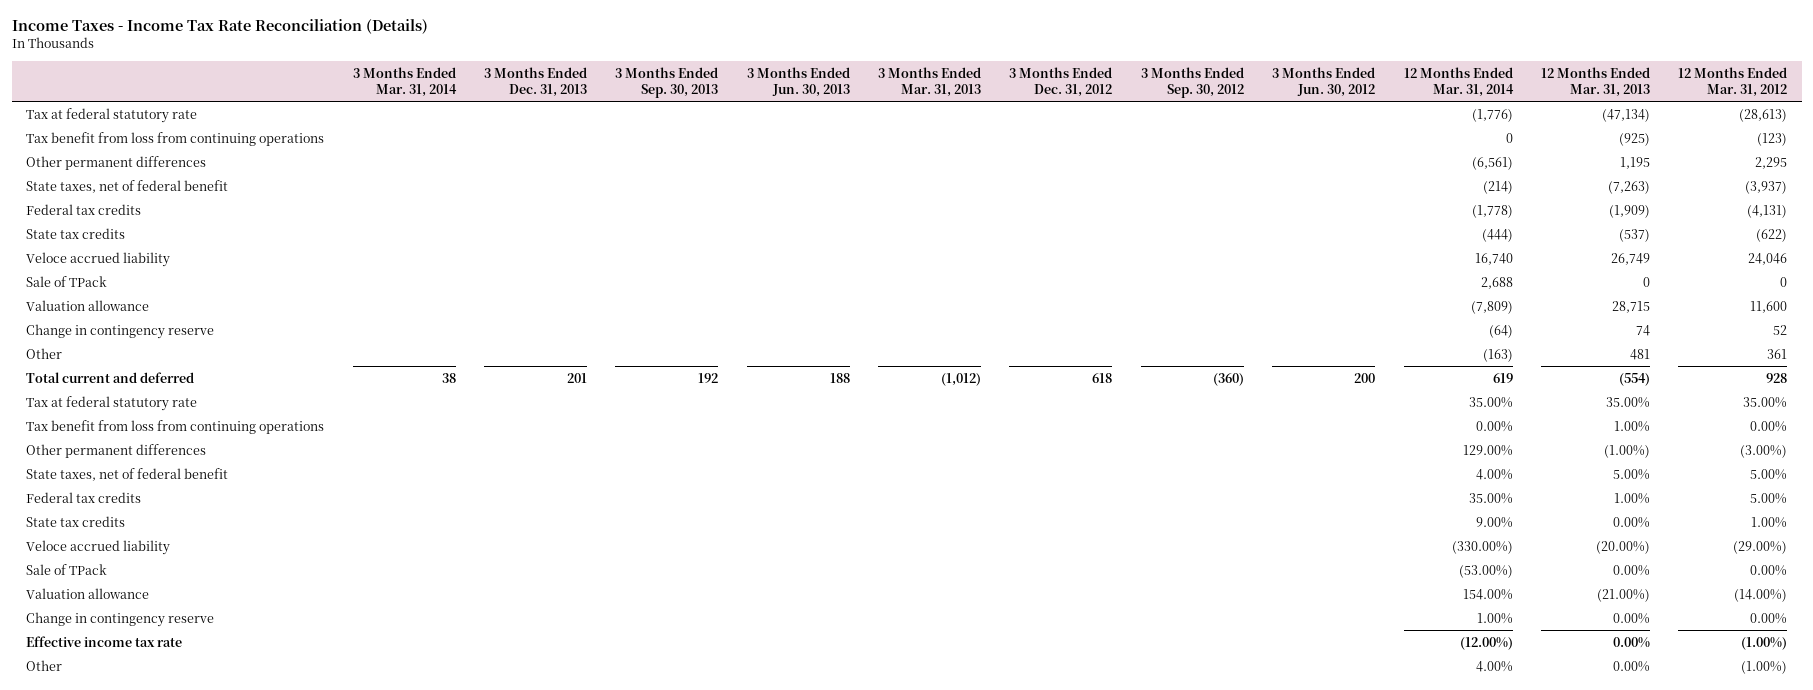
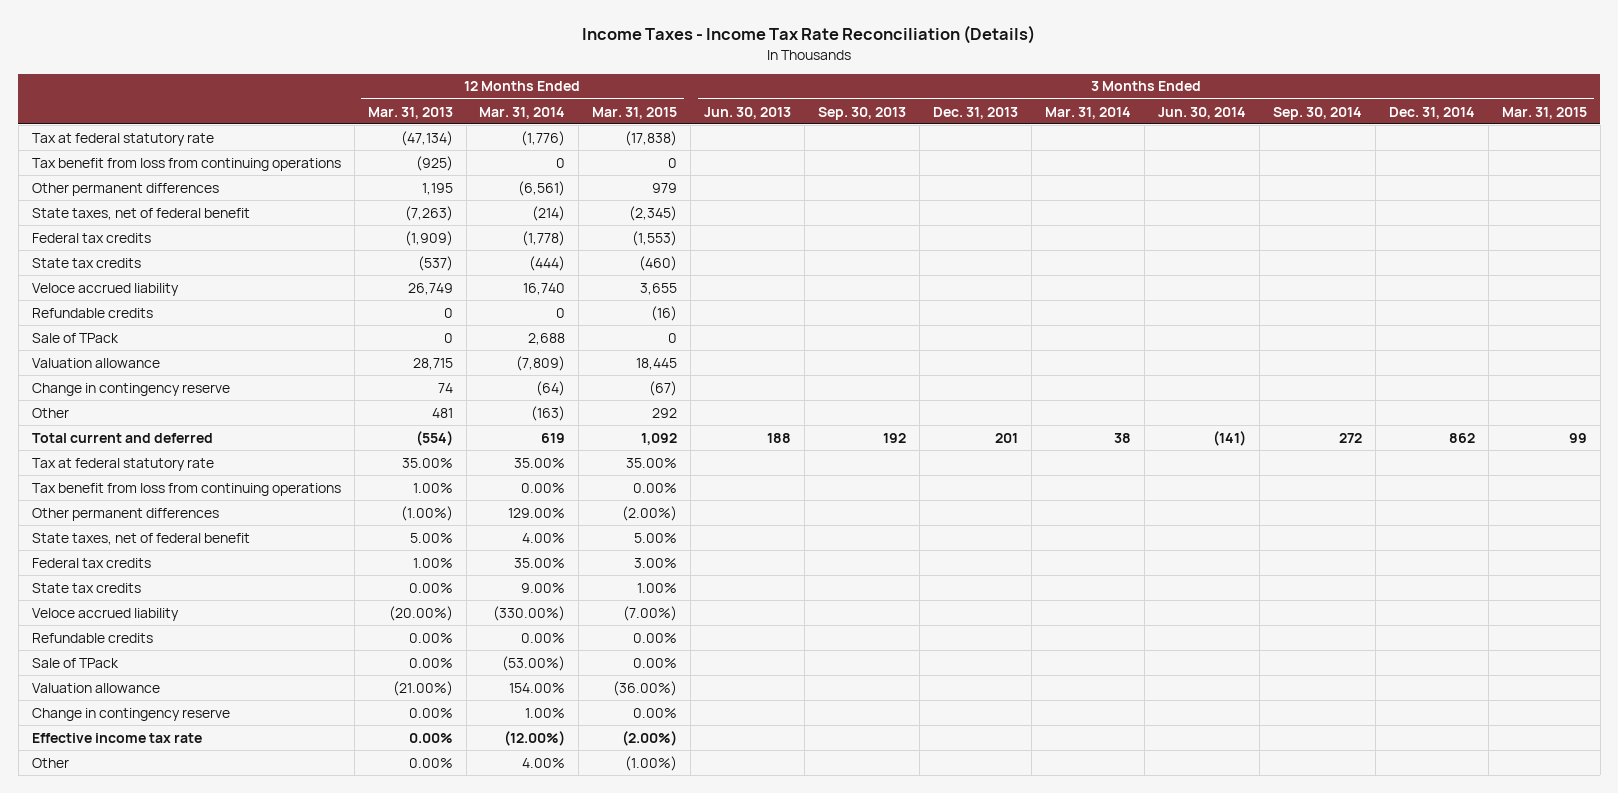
[878,66,982,97] 3 Months Ended Mar. 31, 2013 -> none
[1009,66,1113,97] 3 Months Ended Dec. 31, 2012 -> none
[1140,66,1244,98] 3 Months Ended Sep. 30, 2012 -> none
[1272,66,1376,97] 3 Months Ended Jun. 30, 2012 -> none
[1678,66,1788,97] 12 Months Ended Mar. 31, 2012 -> none
none -> [592,106,678,119] Mar. 31, 2015
none -> [1158,106,1247,119] Jun. 30, 2014
none -> [1272,106,1362,120] Sep. 30, 2014
none -> [1388,106,1475,119] Dec. 31, 2014
none -> [1501,106,1587,119] Mar. 31, 2015
none -> [31,307,153,318] Refundable credits
none -> [31,632,153,643] Refundable credits

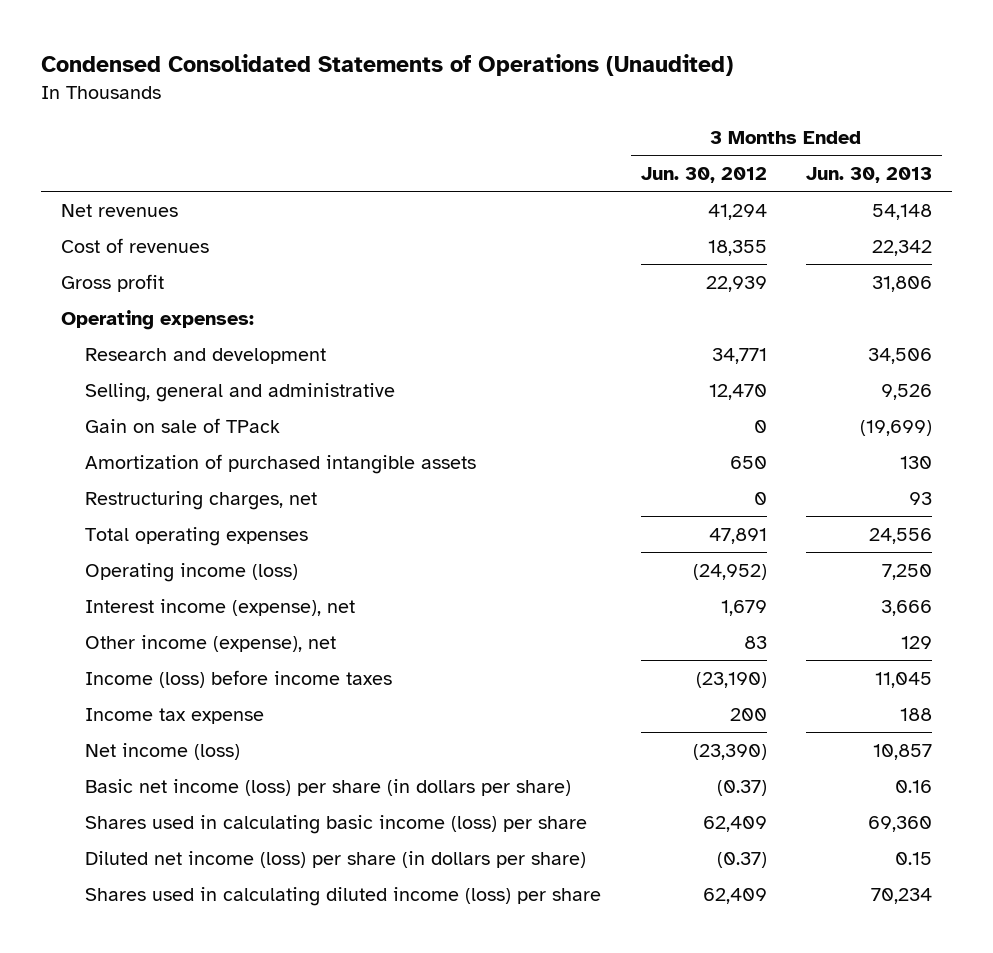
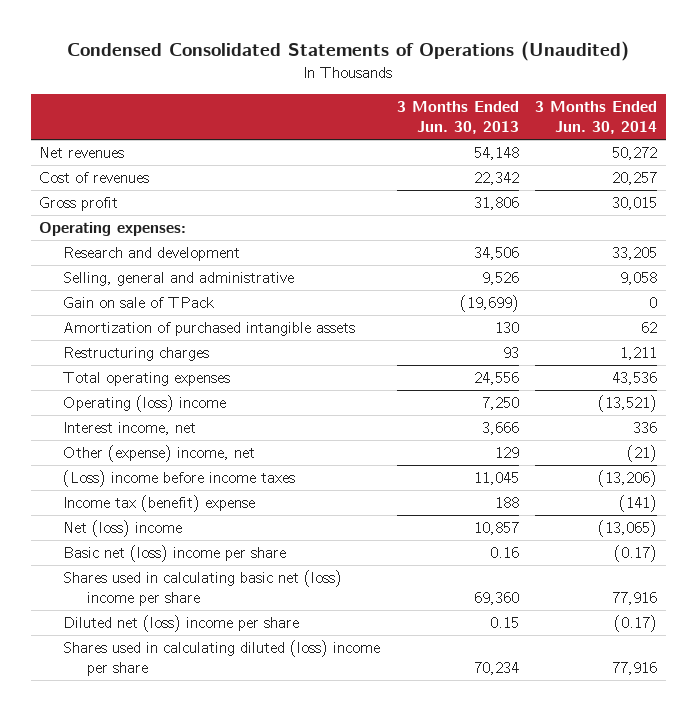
[640,167,767,184] Jun. 30, 2012 -> none
none -> [535,100,658,135] 3 Months Ended Jun. 30, 2014
[85,490,318,510] Restructuring charges, net -> [63,347,210,362] Restructuring charges
[85,562,299,582] Operating income (loss) -> [63,395,227,413] Operating (loss) income
[85,598,356,616] Interest income (expense), net -> [63,422,197,436] Interest income, net
[85,634,337,652] Other income (expense), net -> [63,445,256,463] Other (expense) income, net
[85,669,393,688] Income (loss) before income taxes -> [63,470,296,488] (Loss) income before income taxes
[85,707,265,724] Income tax expense -> [63,495,256,513] Income tax (benefit) expense
[85,742,241,760] Net income (loss) -> [63,520,183,538] Net (loss) income
[85,778,572,796] Basic net income (loss) per share (in dollars per share) -> [63,545,287,563] Basic net (loss) income per share
[85,814,588,834] Shares used in calculating basic income (loss) per share -> [63,570,343,607] Shares used in calculating basic net (loss) income per share
[85,850,587,868] Diluted net income (loss) per share (in dollars per share) -> [63,615,300,633] Diluted net (loss) income per share
[85,886,602,906] Shares used in calculating diluted income (loss) per share -> [63,640,381,677] Shares used in calculating diluted (loss) income per share

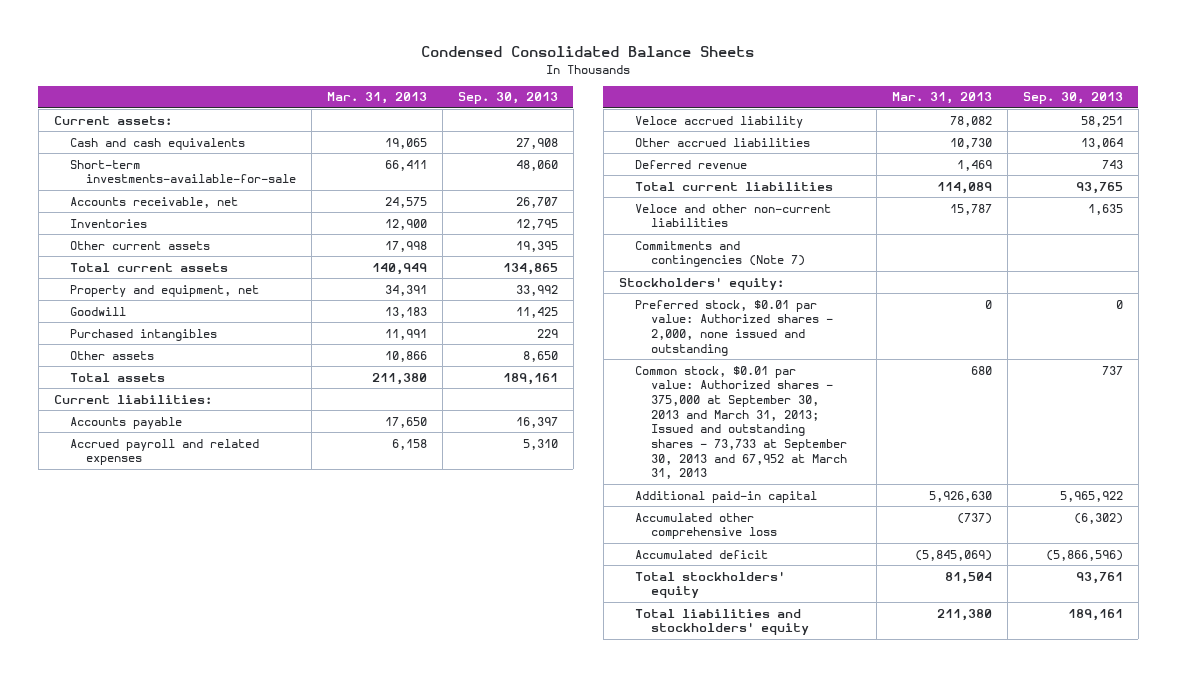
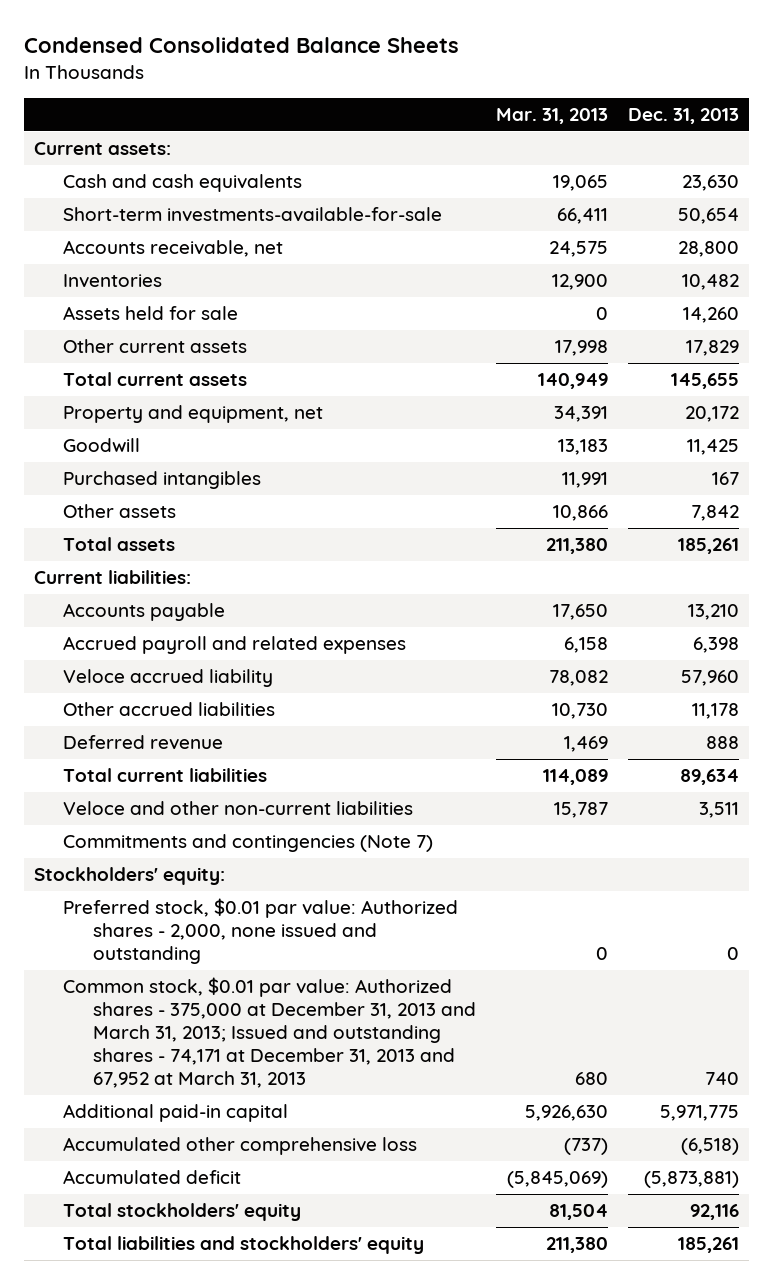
[457,92,558,105] Sep. 30, 2013 -> none
none -> [628,107,740,124] Dec. 31, 2013
none -> [63,306,239,321] Assets held for sale
[634,365,847,480] Common stock, $0.01 par value: Authorized shares - 375,000 at September 30, 2013 and March 31, 2013; Issued and outstanding shares - 73,733 at September 30, 2013 and 67,952 at March 31, 2013 -> [63,977,476,1088] Common stock, $0.01 par value: Authorized shares - 375,000 at December 31, 2013 and March 31, 2013; Issued and outstanding shares - 74,171 at December 31, 2013 and 67,952 at March 31, 2013

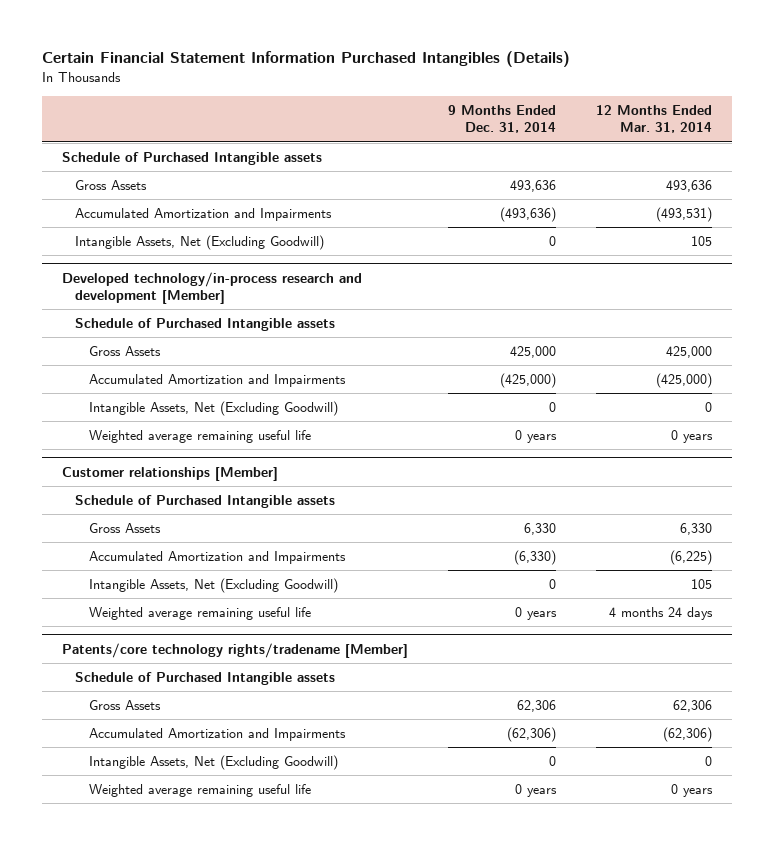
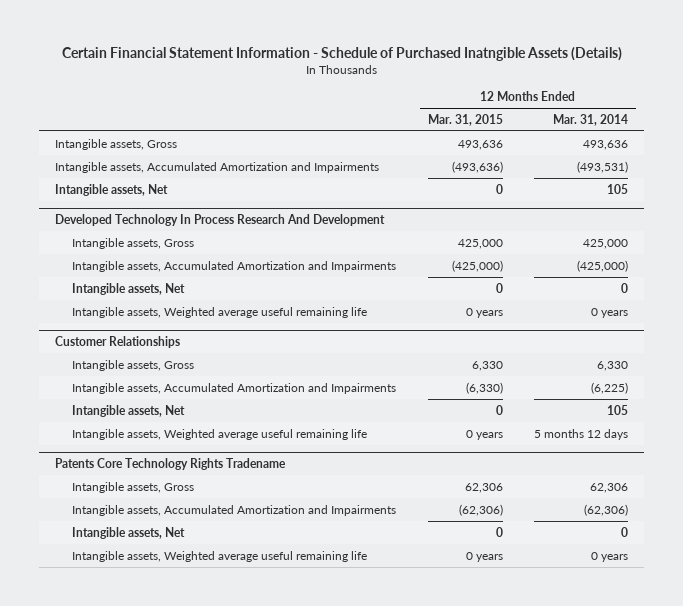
[41,51,570,68] Certain Financial Statement Information Purchased Intangibles (Details) -> [61,46,622,61] Certain Financial Statement Information - Schedule of Purchased Inatngible Assets (Details)
[447,104,556,134] 9 Months Ended Dec. 31, 2014 -> none
none -> [427,113,503,126] Mar. 31, 2015
[61,151,322,165] Schedule of Purchased Intangible assets -> none
[75,317,336,331] Schedule of Purchased Intangible assets -> none
[75,494,336,508] Schedule of Purchased Intangible assets -> none
[75,671,336,685] Schedule of Purchased Intangible assets -> none
[75,179,148,190] Gross Assets -> [55,138,178,150] Intangible assets, Gross
[75,207,333,221] Accumulated Amortization and Impairments -> [55,161,380,173] Intangible assets, Accumulated Amortization and Impairments
[75,234,325,250] Intangible Assets, Net (Excluding Goodwill) -> [55,183,169,196] Intangible assets, Net
[61,271,362,305] Developed technology/in-process research and development [Member] -> [55,214,386,227] Developed Technology In Process Research And Development
[88,345,161,356] Gross Assets -> [72,237,195,249] Intangible assets, Gross
[88,373,346,387] Accumulated Amortization and Impairments -> [72,260,397,272] Intangible assets, Accumulated Amortization and Impairments
[88,400,338,416] Intangible Assets, Net (Excluding Goodwill) -> [72,282,186,295] Intangible assets, Net
[88,429,311,443] Weighted average remaining useful life -> [72,306,368,318] Intangible assets, Weighted average useful remaining life
[61,466,278,481] Customer relationships [Member] -> [55,336,181,349] Customer Relationships
[88,522,161,533] Gross Assets -> [72,359,195,371] Intangible assets, Gross
[88,550,346,564] Accumulated Amortization and Impairments -> [72,382,397,394] Intangible assets, Accumulated Amortization and Impairments
[88,577,338,593] Intangible Assets, Net (Excluding Goodwill) -> [72,404,186,417] Intangible assets, Net
[88,606,311,620] Weighted average remaining useful life -> [72,428,368,440] Intangible assets, Weighted average useful remaining life
[608,606,713,620] 4 months 24 days -> [534,428,629,440] 5 months 12 days
[61,642,408,658] Patents/core technology rights/tradename [Member] -> [55,458,287,471] Patents Core Technology Rights Tradename
[88,699,161,710] Gross Assets -> [72,481,195,493] Intangible assets, Gross
[88,727,346,741] Accumulated Amortization and Impairments -> [72,504,397,516] Intangible assets, Accumulated Amortization and Impairments
[88,754,338,770] Intangible Assets, Net (Excluding Goodwill) -> [72,526,186,539] Intangible assets, Net
[88,783,311,797] Weighted average remaining useful life -> [72,550,368,562] Intangible assets, Weighted average useful remaining life

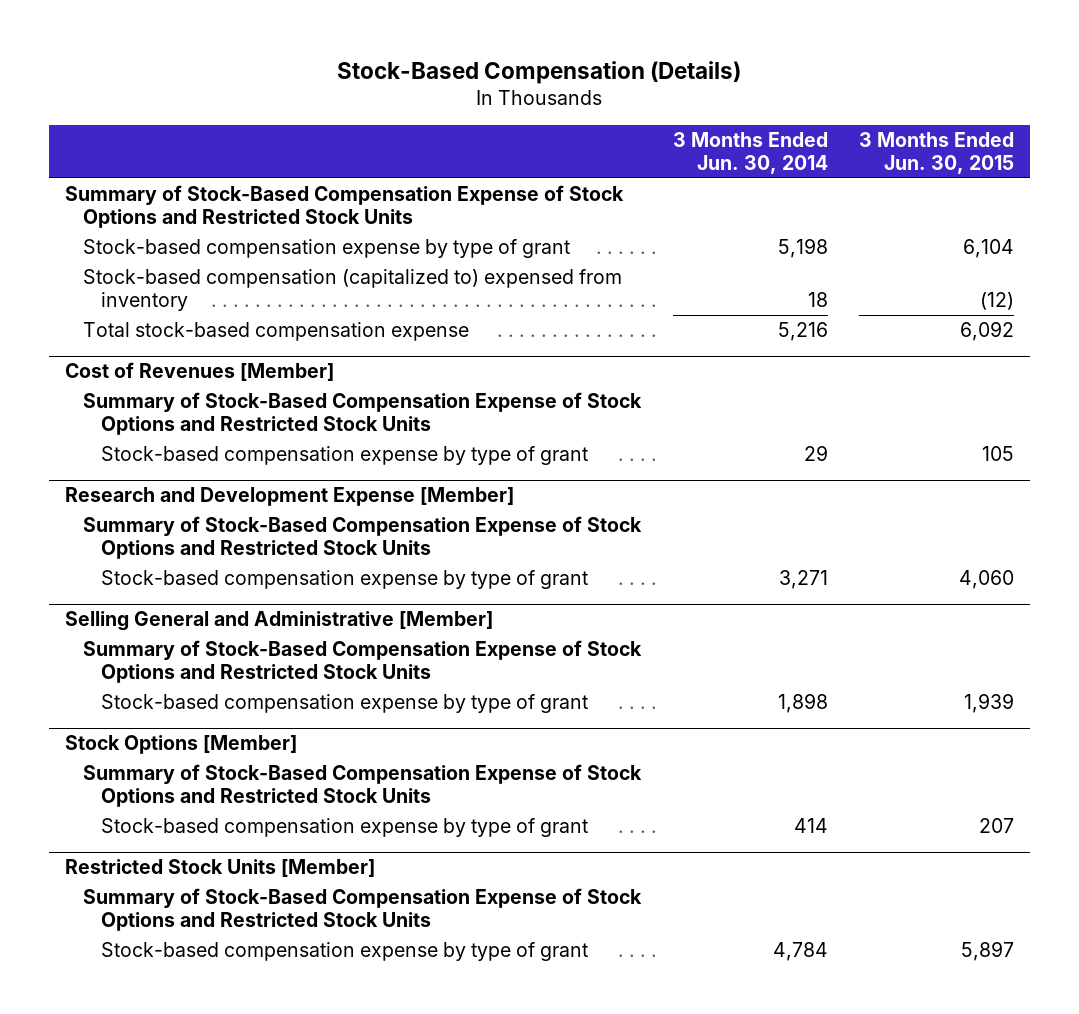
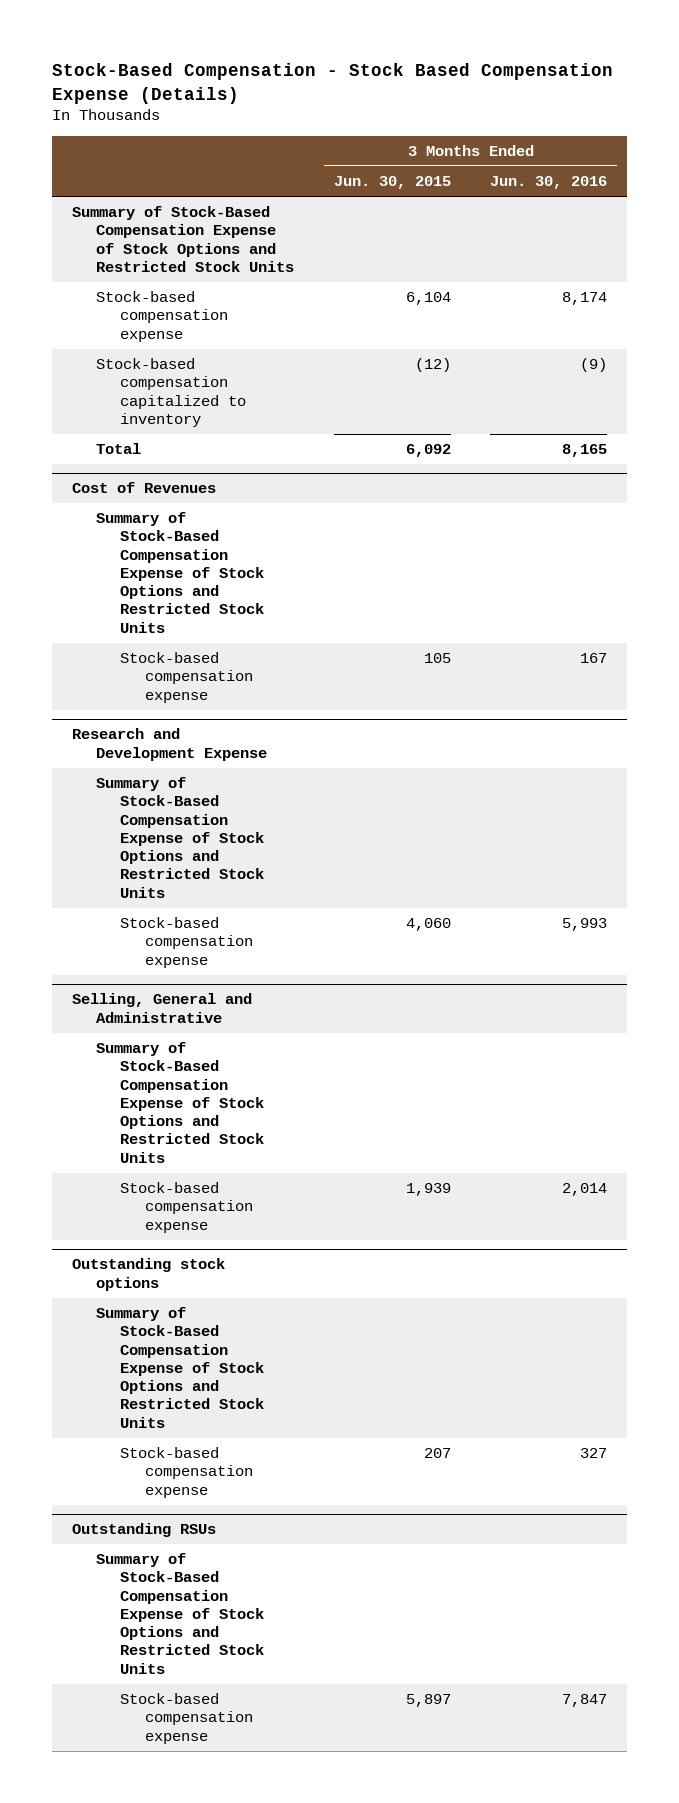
[337,61,742,85] Stock-Based Compensation (Details) -> [52,62,614,104] Stock-Based Compensation - Stock Based Compensation Expense (Details)
[672,131,828,174] 3 Months Ended Jun. 30, 2014 -> none
none -> [490,176,608,190] Jun. 30, 2016
[83,239,571,259] Stock-based compensation expense by type of grant -> [96,291,229,342] Stock-based compensation expense
[83,269,623,311] Stock-based compensation (capitalized to) expensed from inventory -> [96,358,247,427] Stock-based compensation capitalized to inventory
[83,322,470,342] Total stock-based compensation expense -> [96,443,142,455] Total
[64,362,334,382] Cost of Revenues [Member] -> [71,482,216,494] Cost of Revenues
[101,446,589,466] Stock-based compensation expense by type of grant -> [120,652,253,703] Stock-based compensation expense
[64,487,514,507] Research and Development Expense [Member] -> [71,728,268,761] Research and Development Expense
[101,570,589,590] Stock-based compensation expense by type of grant -> [120,917,253,968] Stock-based compensation expense
[64,611,493,632] Selling General and Administrative [Member] -> [71,993,252,1023] Selling, General and Administrative
[101,694,589,714] Stock-based compensation expense by type of grant -> [120,1182,253,1233] Stock-based compensation expense
[64,735,297,755] Stock Options [Member] -> [71,1258,225,1291] Outstanding stock options
[101,818,589,838] Stock-based compensation expense by type of grant -> [120,1447,253,1498] Stock-based compensation expense
[64,859,375,878] Restricted Stock Units [Member] -> [71,1523,216,1538] Outstanding RSUs
[101,942,589,962] Stock-based compensation expense by type of grant -> [120,1693,253,1744] Stock-based compensation expense

